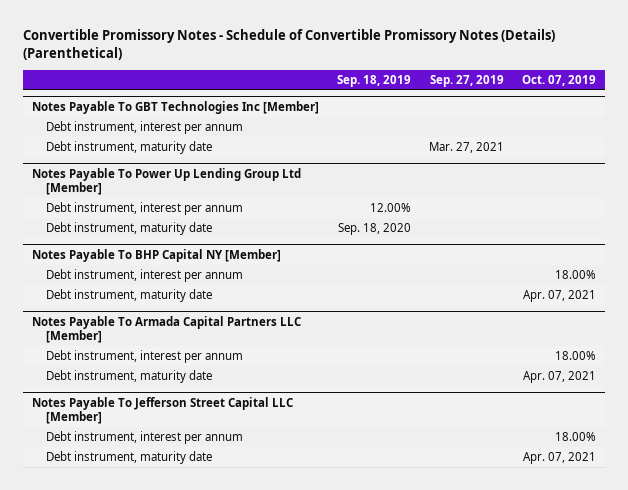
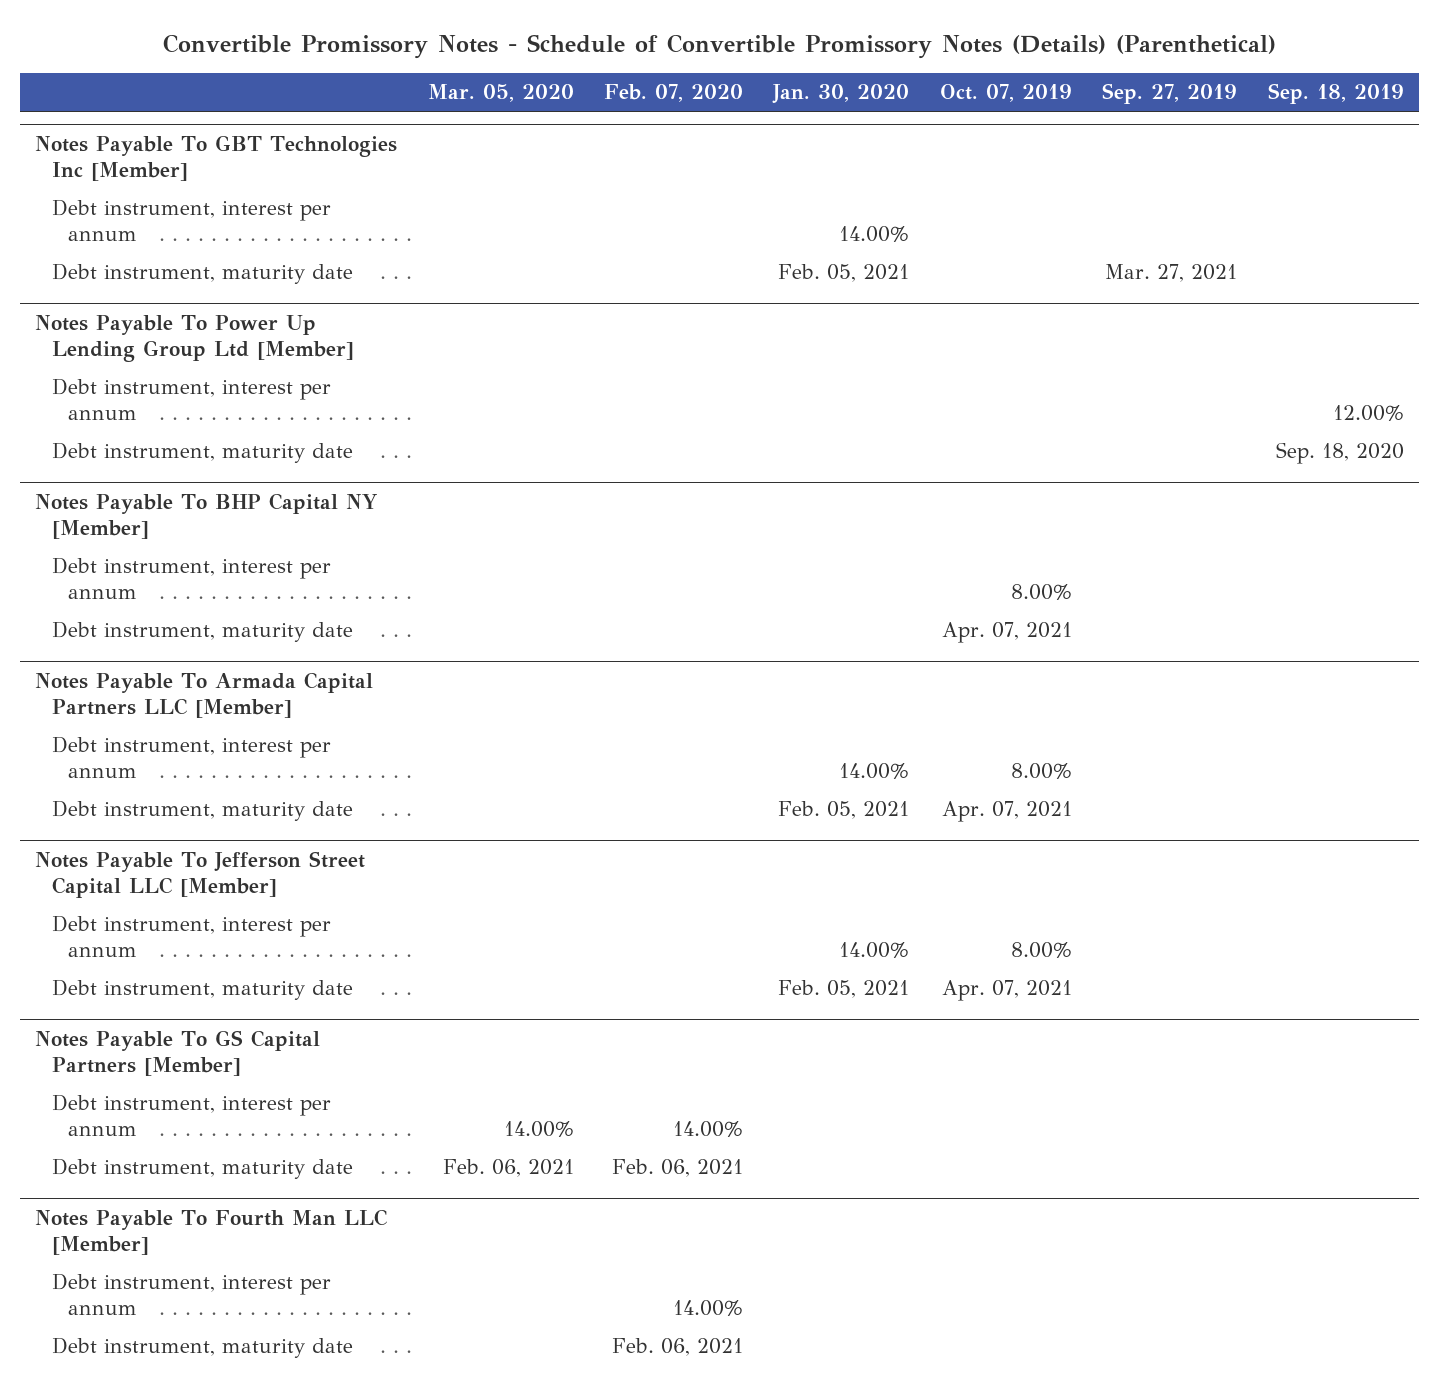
none -> [427,84,574,103] Mar. 05, 2020
none -> [603,84,743,103] Feb. 07, 2020
none -> [772,84,910,105] Jan. 30, 2020
[554,270,596,280] 18.00% -> [1010,583,1072,600] 8.00%
[554,351,596,361] 18.00% -> [1010,762,1072,779] 8.00%
[554,432,596,442] 18.00% -> [1010,941,1072,958] 8.00%
none -> [35,1030,321,1076] Notes Payable To GS Capital Partners [Member]
none -> [51,1094,331,1136] Debt instrument, interest per annum
none -> [51,1158,353,1180] Debt instrument, maturity date
none -> [35,1209,388,1255] Notes Payable To Fourth Man LLC [Member]
none -> [51,1273,331,1315] Debt instrument, interest per annum
none -> [51,1337,353,1359] Debt instrument, maturity date

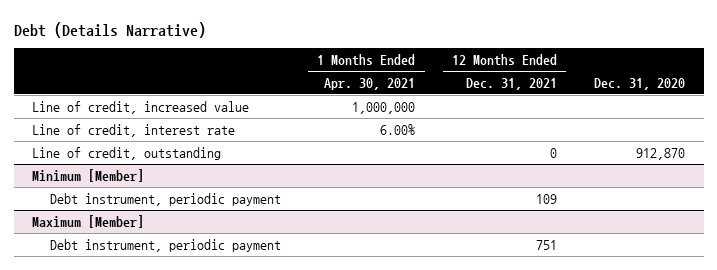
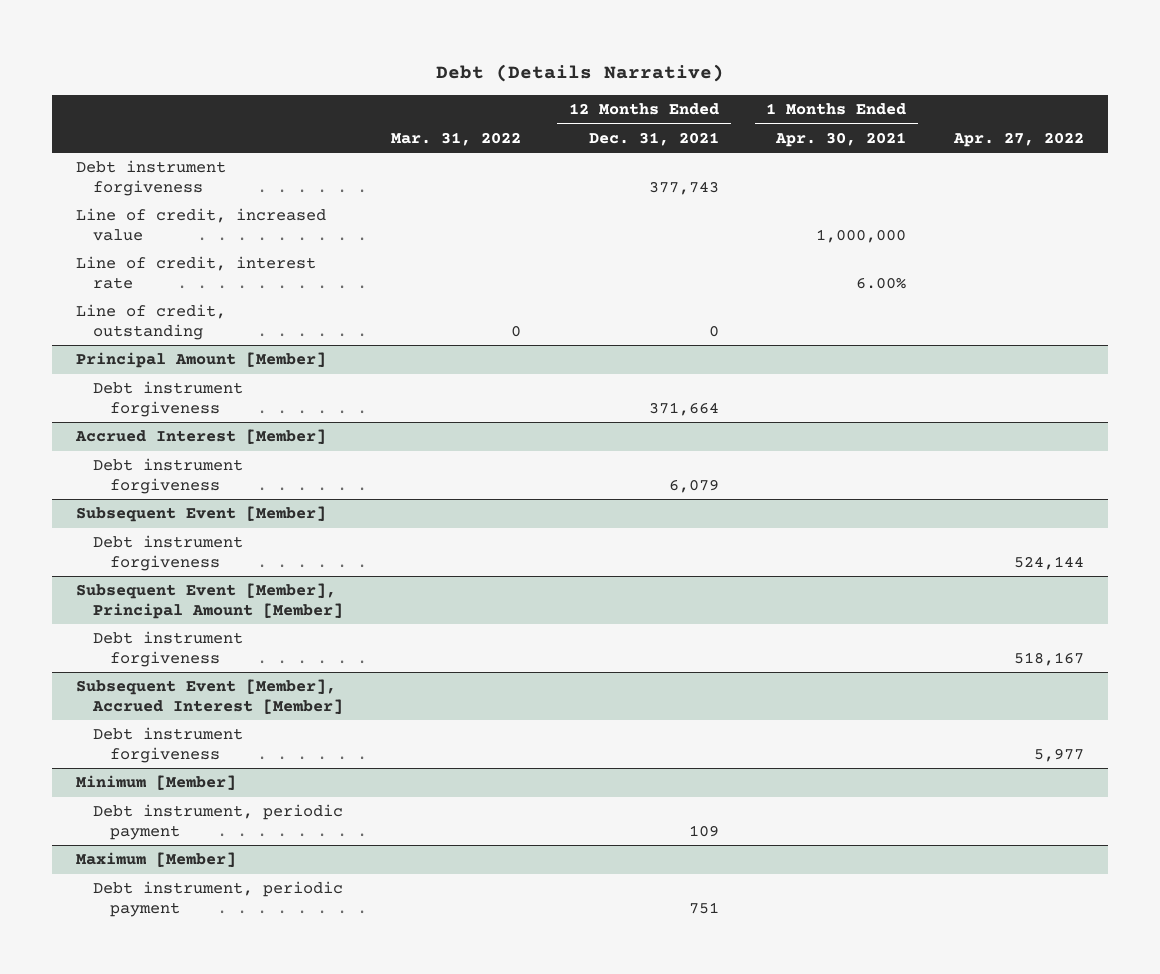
[594,77,686,90] Dec. 31, 2020 -> none
none -> [390,131,521,146] Mar. 31, 2022
none -> [953,131,1085,147] Apr. 27, 2022
none -> [76,160,227,196] Debt instrument forgiveness
none -> [76,352,327,369] Principal Amount [Member]
none -> [93,381,244,417] Debt instrument forgiveness
none -> [75,429,327,445] Accrued Interest [Member]
none -> [93,458,244,494] Debt instrument forgiveness
none -> [76,506,327,523] Subsequent Event [Member]
none -> [93,535,244,571] Debt instrument forgiveness
none -> [76,583,344,619] Subsequent Event [Member], Principal Amount [Member]
none -> [93,631,244,667] Debt instrument forgiveness
none -> [76,679,344,714] Subsequent Event [Member], Accrued Interest [Member]
none -> [93,727,244,763] Debt instrument forgiveness

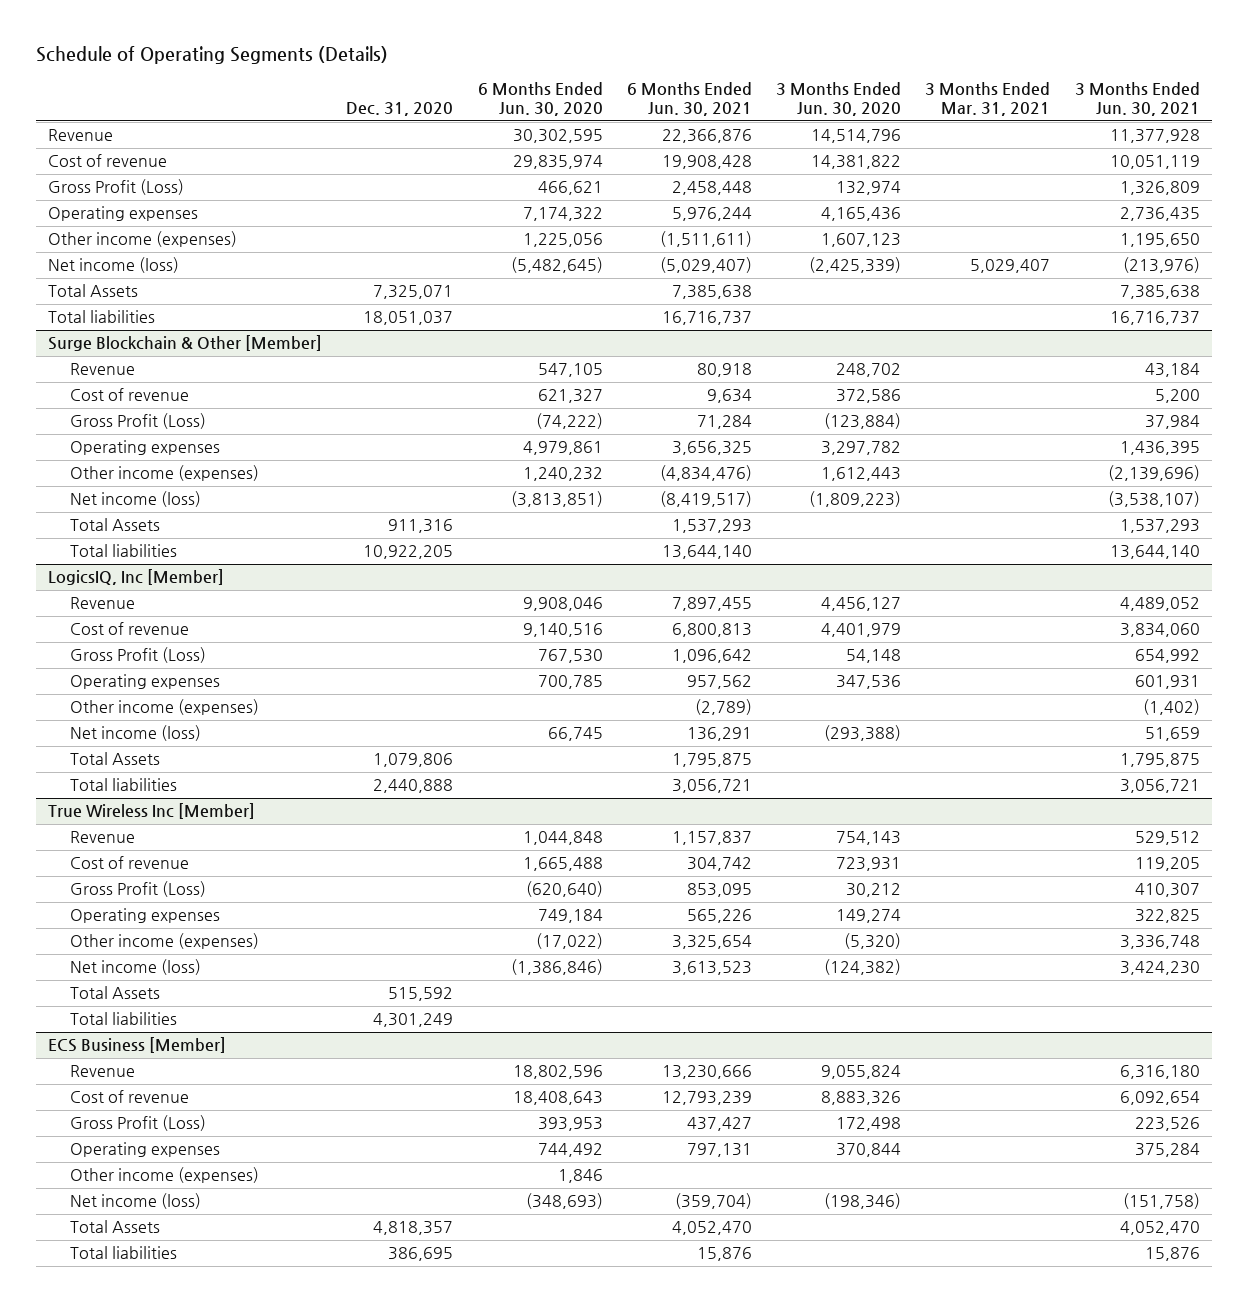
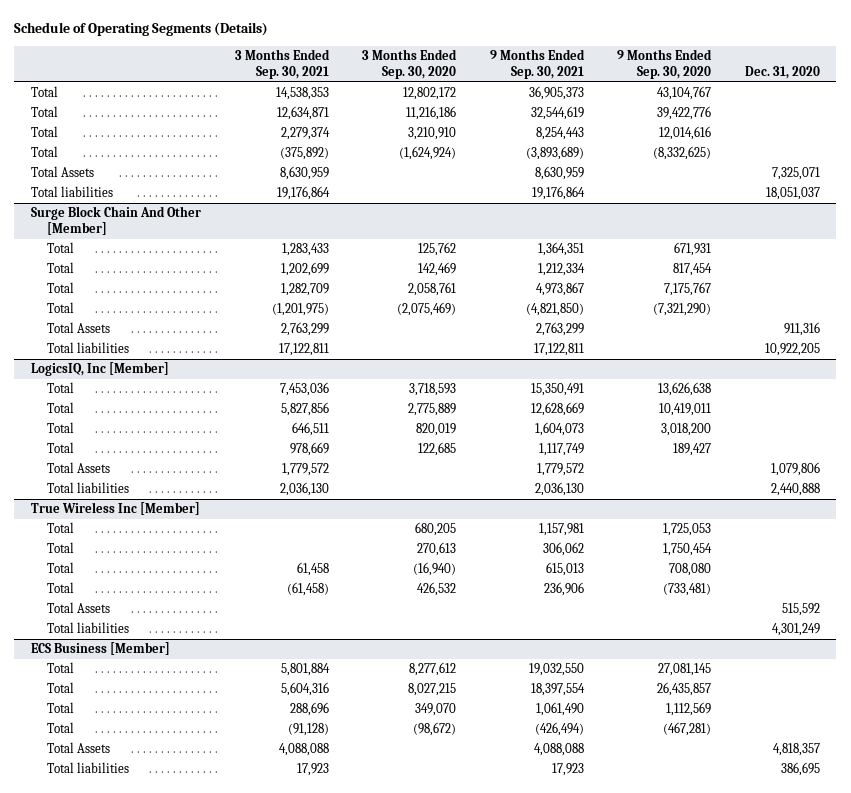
[477,81,603,117] 6 Months Ended Jun. 30, 2020 -> none
[626,81,752,117] 6 Months Ended Jun. 30, 2021 -> none
[776,81,902,117] 3 Months Ended Jun. 30, 2020 -> none
[925,81,1051,117] 3 Months Ended Mar. 31, 2021 -> none
[1074,81,1200,117] 3 Months Ended Jun. 30, 2021 -> none
none -> [234,49,330,79] 3 Months Ended Sep. 30, 2021
none -> [362,49,458,79] 3 Months Ended Sep. 30, 2020
none -> [489,49,585,79] 9 Months Ended Sep. 30, 2021
none -> [617,49,713,79] 9 Months Ended Sep. 30, 2020
[48,179,185,196] Gross Profit (Loss) -> none
[48,231,238,248] Other income (expenses) -> none
[48,257,180,274] Net income (loss) -> none
[48,129,114,142] Revenue -> [31,86,59,98] Total
[48,154,168,168] Cost of revenue -> [31,106,59,118] Total
[48,206,199,222] Operating expenses -> [31,126,59,138] Total
none -> [31,146,59,158] Total
[69,413,206,430] Gross Profit (Loss) -> none
[69,465,259,482] Other income (expenses) -> none
[69,491,201,508] Net income (loss) -> none
[48,335,323,352] Surge Blockchain & Other [Member] -> [31,206,202,236] Surge Block Chain And Other [Member]
[69,363,135,376] Revenue -> [47,242,75,254] Total
[69,388,189,402] Cost of revenue -> [47,262,75,274] Total
[69,440,220,456] Operating expenses -> [47,282,75,294] Total
none -> [47,302,75,314] Total
[69,647,206,664] Gross Profit (Loss) -> none
[69,699,259,716] Other income (expenses) -> none
[69,725,201,742] Net income (loss) -> none
[69,597,135,610] Revenue -> [47,382,75,394] Total
[69,622,189,636] Cost of revenue -> [47,402,75,414] Total
[69,674,220,690] Operating expenses -> [47,422,75,434] Total
none -> [47,442,75,454] Total
[69,881,206,898] Gross Profit (Loss) -> none
[69,933,259,950] Other income (expenses) -> none
[69,959,201,976] Net income (loss) -> none
[69,831,135,844] Revenue -> [47,522,75,534] Total
[69,856,189,870] Cost of revenue -> [47,542,75,554] Total
[69,908,220,924] Operating expenses -> [47,562,75,574] Total
none -> [47,582,75,594] Total
[69,1115,206,1132] Gross Profit (Loss) -> none
[69,1167,259,1184] Other income (expenses) -> none
[69,1193,201,1210] Net income (loss) -> none
[69,1065,135,1078] Revenue -> [47,662,75,674] Total
[69,1090,189,1104] Cost of revenue -> [47,682,75,694] Total
[69,1142,220,1158] Operating expenses -> [47,702,75,714] Total
none -> [47,722,75,734] Total

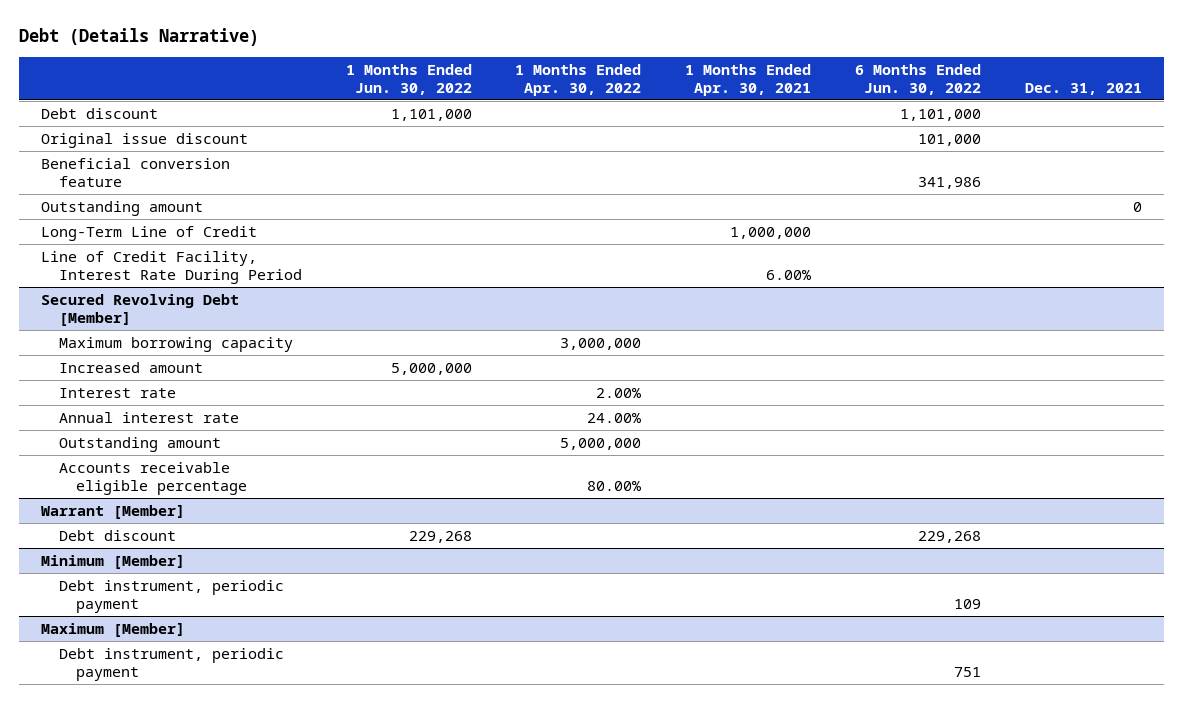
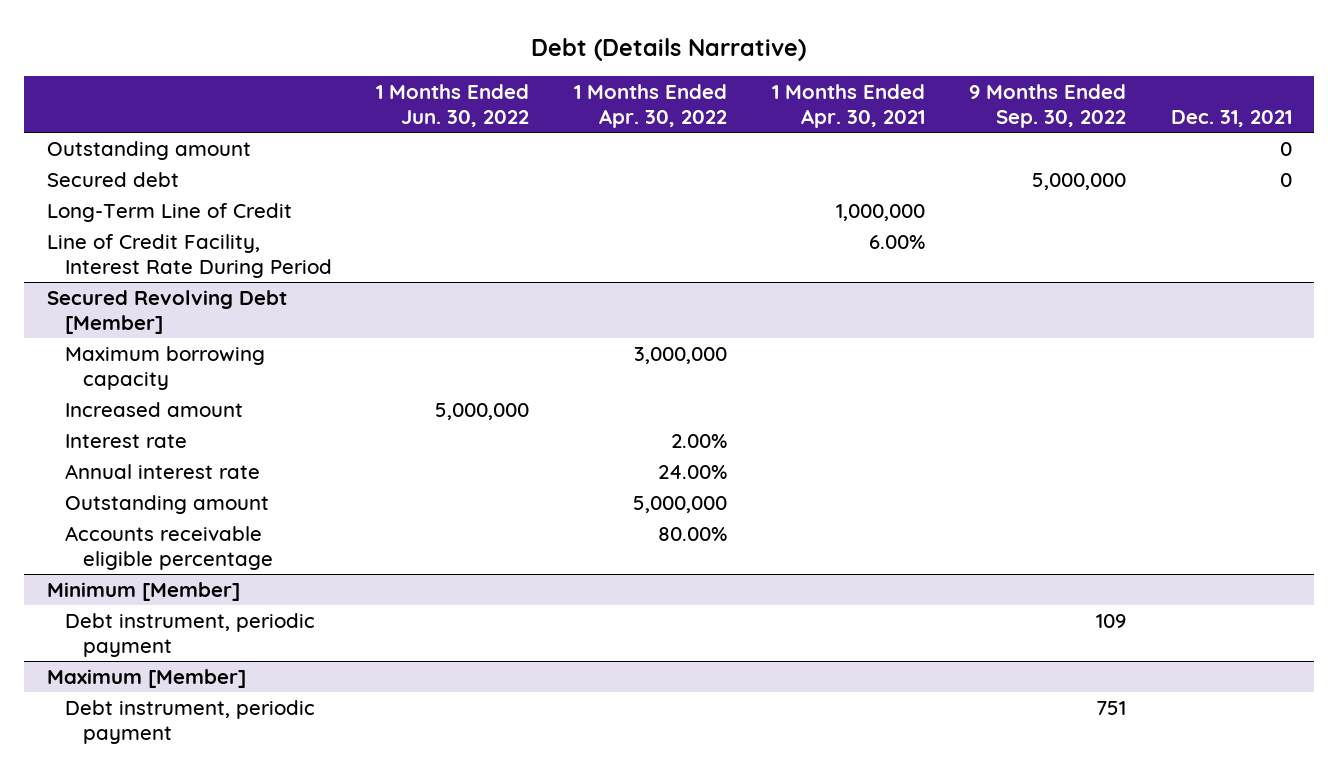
[855,63,982,95] 6 Months Ended Jun. 30, 2022 -> none
none -> [969,83,1127,128] 9 Months Ended Sep. 30, 2022
[41,107,159,119] Debt discount -> none
[41,132,249,148] Original issue discount -> none
[41,157,231,187] Beneficial conversion feature -> none
none -> [46,171,179,187] Secured debt
[41,504,186,519] Warrant [Member] -> none
[58,529,176,541] Debt discount -> none

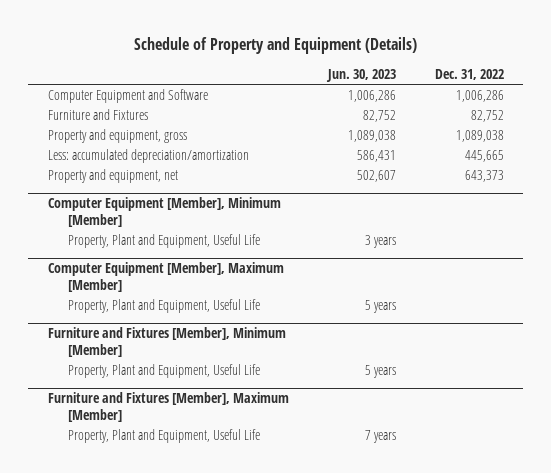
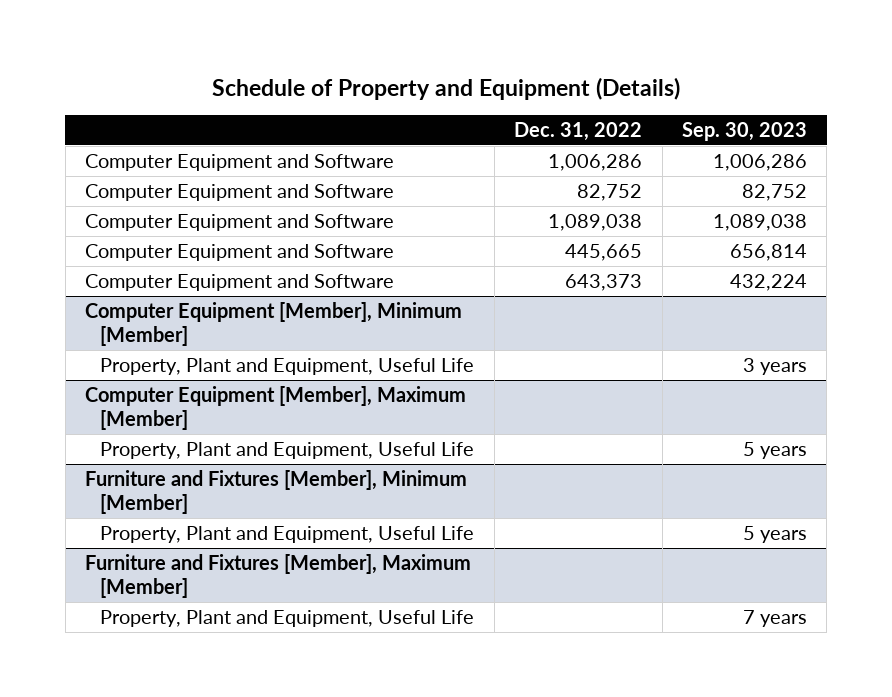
[325,69,396,83] Jun. 30, 2023 -> none
none -> [681,122,807,142] Sep. 30, 2023
[47,109,148,121] Furniture and Fixtures -> [85,183,395,201] Computer Equipment and Software
[47,129,187,144] Property and equipment, gross -> [85,213,395,231] Computer Equipment and Software
[47,149,249,164] Less: accumulated depreciation/amortization -> [85,243,395,261] Computer Equipment and Software
[47,169,178,184] Property and equipment, net -> [85,273,395,291] Computer Equipment and Software

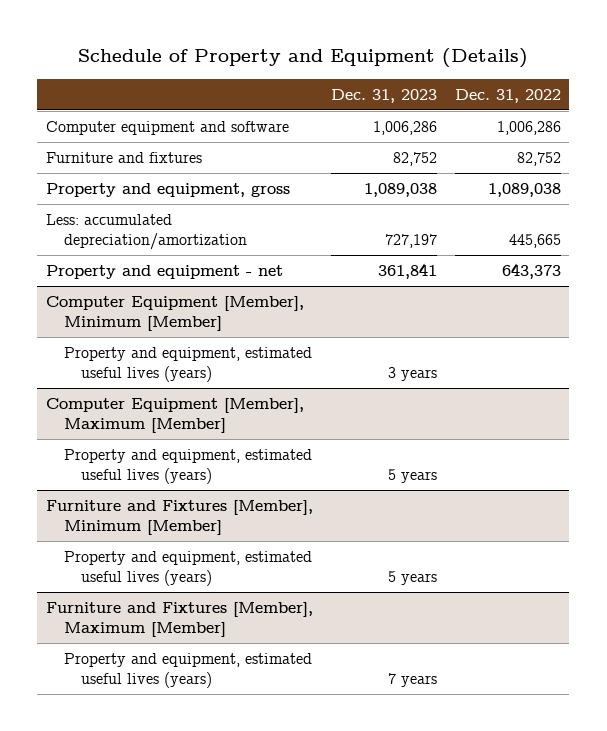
[681,122,807,142] Sep. 30, 2023 -> none
none -> [330,88,437,103] Dec. 31, 2023
[85,153,395,171] Computer Equipment and Software -> [46,121,290,136] Computer equipment and software
[85,183,395,201] Computer Equipment and Software -> [46,152,203,164] Furniture and fixtures
[85,213,395,231] Computer Equipment and Software -> [46,183,291,198] Property and equipment, gross
[85,243,395,261] Computer Equipment and Software -> [46,214,247,250] Less: accumulated depreciation/amortization
[85,273,395,291] Computer Equipment and Software -> [46,265,284,280] Property and equipment - net
[100,357,475,375] Property, Plant and Equipment, Useful Life -> [63,347,312,382] Property and equipment, estimated useful lives (years)
[100,441,475,459] Property, Plant and Equipment, Useful Life -> [63,449,312,484] Property and equipment, estimated useful lives (years)
[100,525,475,543] Property, Plant and Equipment, Useful Life -> [63,551,312,586] Property and equipment, estimated useful lives (years)
[100,609,475,627] Property, Plant and Equipment, Useful Life -> [63,653,312,688] Property and equipment, estimated useful lives (years)

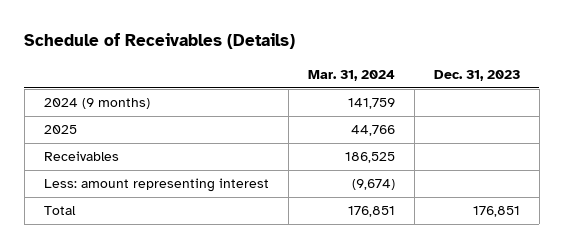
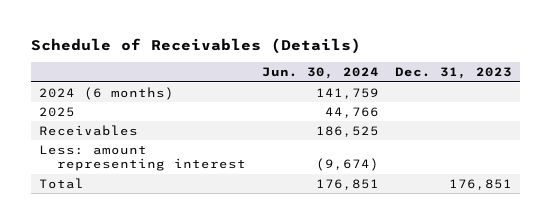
[307,69,395,81] Mar. 31, 2024 -> none
none -> [261,67,379,80] Jun. 30, 2024
[43,98,150,110] 2024 (9 months) -> [39,87,175,101] 2024 (6 months)

